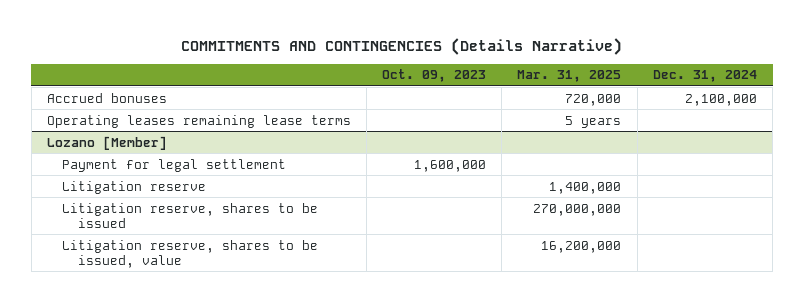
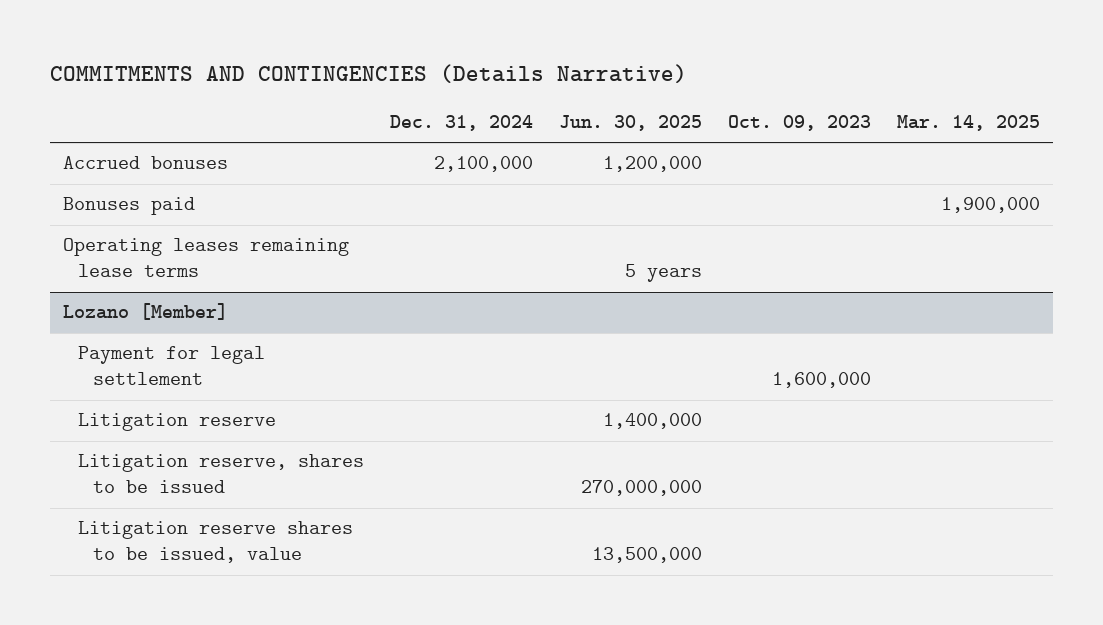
[517,70,622,83] Mar. 31, 2025 -> none
none -> [558,115,702,132] Jun. 30, 2025
none -> [896,115,1040,132] Mar. 14, 2025
none -> [62,197,195,216] Bonuses paid
[62,239,319,268] Litigation reserve, shares to be issued, value -> [78,521,354,564] Litigation reserve shares to be issued, value

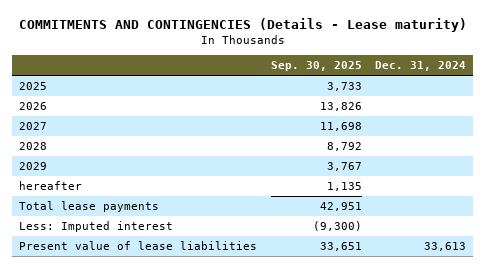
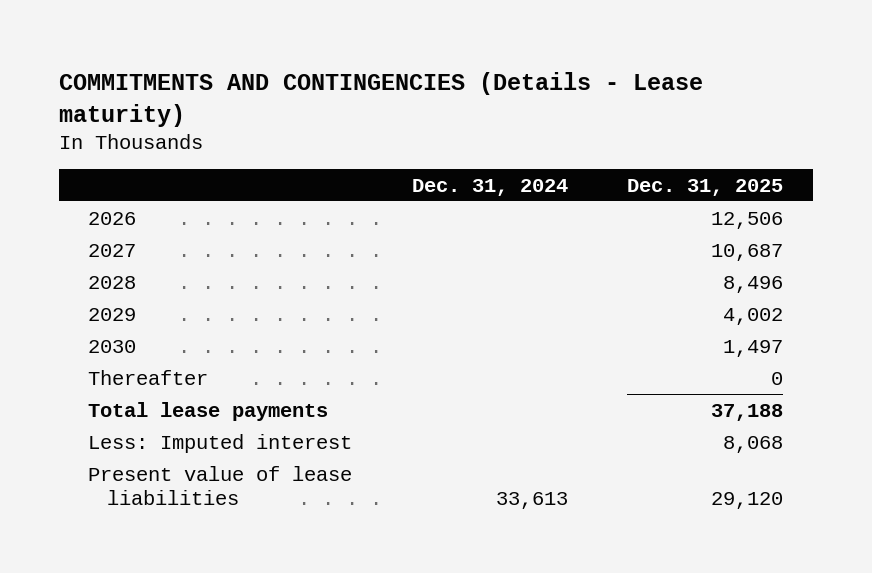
[270,61,362,72] Sep. 30, 2025 -> none
none -> [627,178,784,196] Dec. 31, 2025
[18,82,47,91] 2025 -> none
[18,181,82,191] hereafter -> [88,339,137,353] 2030
none -> [88,369,209,385] Thereafter

